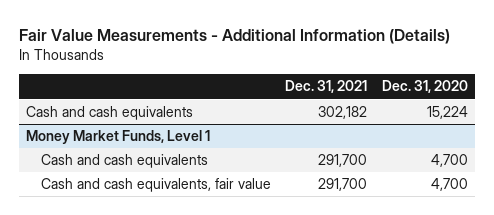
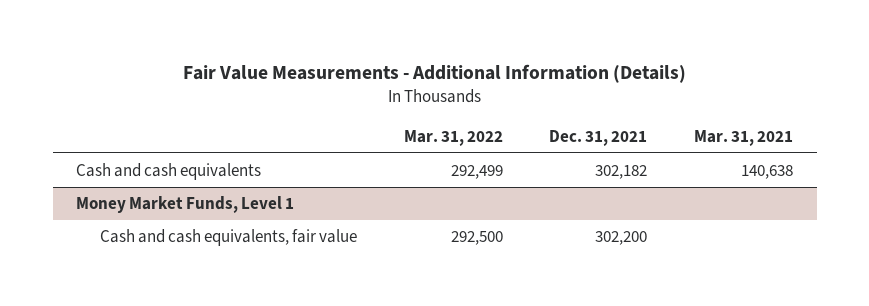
[381,80,468,94] Dec. 31, 2020 -> none
none -> [403,129,503,146] Mar. 31, 2022
none -> [694,129,794,146] Mar. 31, 2021
[41,154,209,169] Cash and cash equivalents -> none
[318,178,368,192] 291,700 -> [595,231,648,246] 302,200

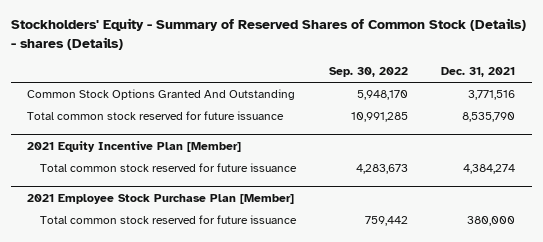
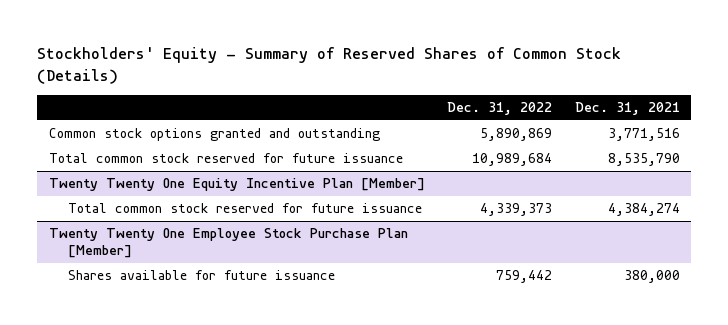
[10,18,526,50] Stockholders' Equity - Summary of Reserved Shares of Common Stock (Details) - shares (Details) -> [37,47,622,84] Stockholders' Equity - Summary of Reserved Shares of Common Stock (Details)
[329,67,409,78] Sep. 30, 2022 -> none
none -> [447,102,553,116] Dec. 31, 2022
[27,89,296,101] Common Stock Options Granted And Outstanding -> [48,128,380,142] Common stock options granted and outstanding
[27,141,242,153] 2021 Equity Incentive Plan [Member] -> [48,178,425,192] Twenty Twenty One Equity Incentive Plan [Member]
[39,215,297,225] Total common stock reserved for future issuance -> none
[27,194,295,205] 2021 Employee Stock Purchase Plan [Member] -> [48,228,408,259] Twenty Twenty One Employee Stock Purchase Plan [Member]
none -> [67,270,335,281] Shares available for future issuance

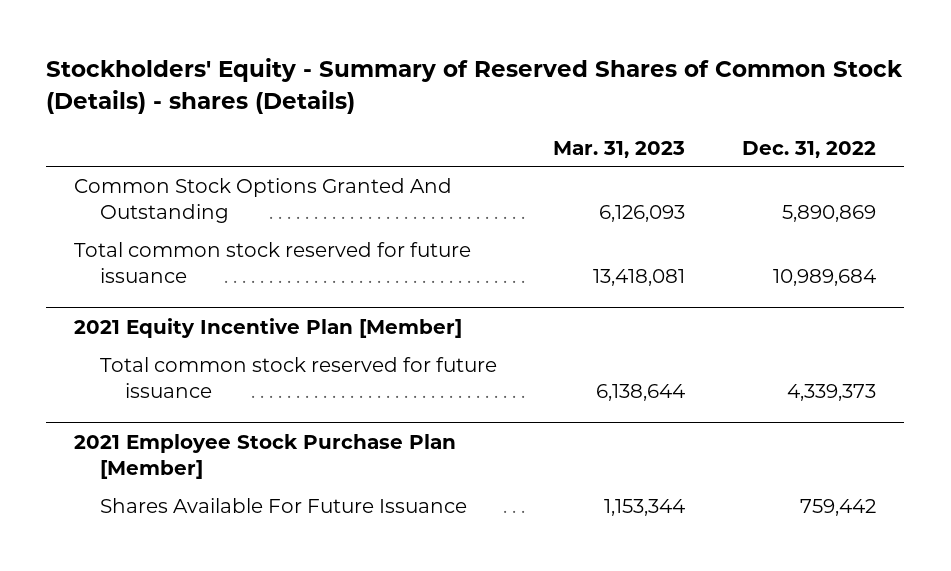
[37,47,622,84] Stockholders' Equity - Summary of Reserved Shares of Common Stock (Details) -> [46,58,904,114] Stockholders' Equity - Summary of Reserved Shares of Common Stock (Details) - shares (Details)
[574,102,680,116] Dec. 31, 2021 -> none
none -> [553,140,686,158] Mar. 31, 2023
[48,128,380,142] Common stock options granted and outstanding -> [74,177,453,223] Common Stock Options Granted And Outstanding
[48,178,425,192] Twenty Twenty One Equity Incentive Plan [Member] -> [74,317,463,338] 2021 Equity Incentive Plan [Member]
[48,228,408,259] Twenty Twenty One Employee Stock Purchase Plan [Member] -> [74,433,457,479] 2021 Employee Stock Purchase Plan [Member]
[67,270,335,281] Shares available for future issuance -> [99,497,467,513] Shares Available For Future Issuance

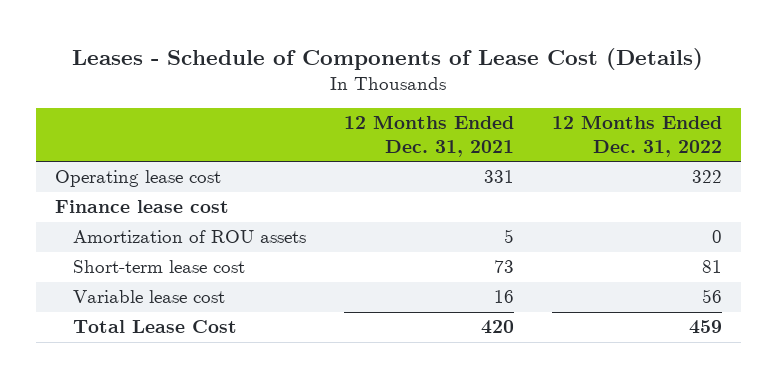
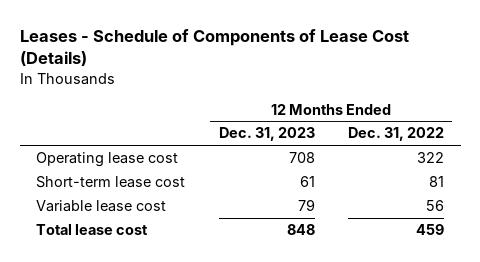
[344,115,515,157] 12 Months Ended Dec. 31, 2021 -> none
none -> [218,127,315,142] Dec. 31, 2023
[54,200,229,214] Finance lease cost -> none
[73,230,307,244] Amortization of ROU assets -> none
[73,320,238,334] Total Lease Cost -> [36,224,149,236] Total lease cost

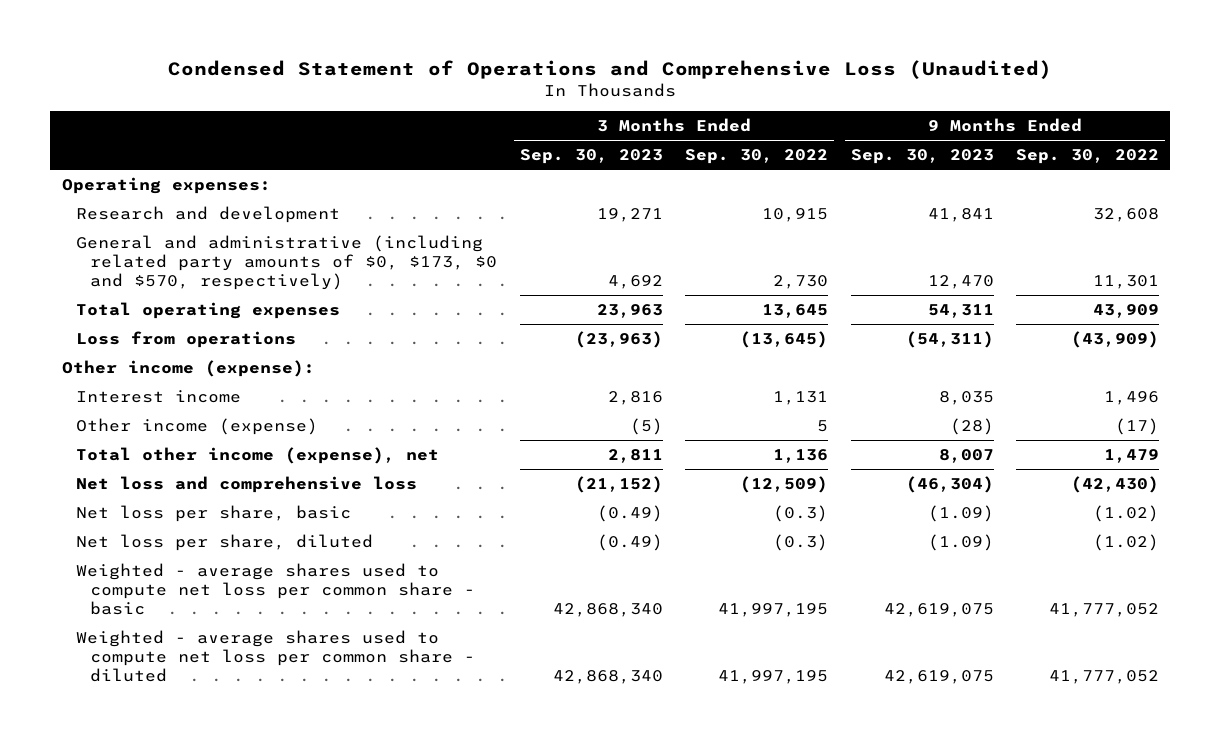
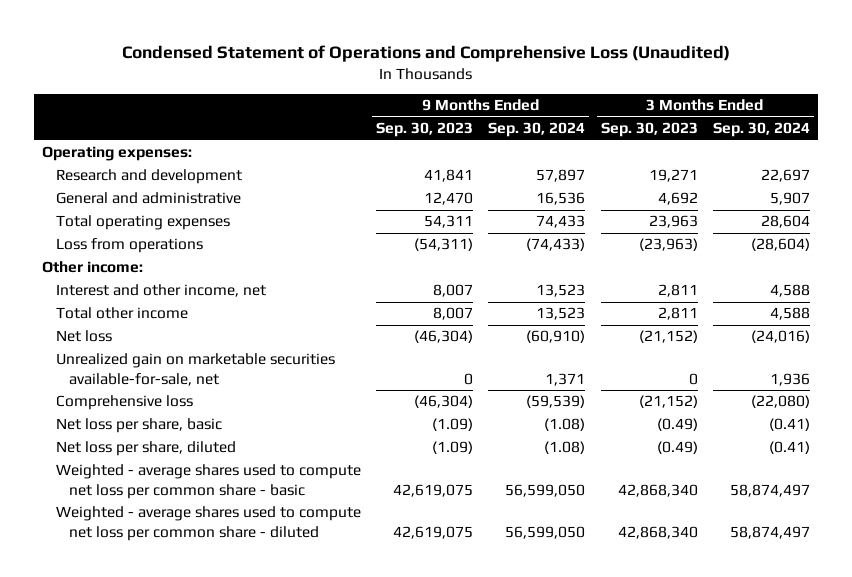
[685,148,829,164] Sep. 30, 2022 -> none
[1015,148,1159,164] Sep. 30, 2022 -> none
none -> [488,122,586,138] Sep. 30, 2024
none -> [713,122,811,138] Sep. 30, 2024
[75,234,498,291] General and administrative (including related party amounts of $0, $173, $0 and $570, respectively) -> [55,192,241,205] General and administrative
[75,389,241,403] Interest income -> none
[75,417,318,435] Other income (expense) -> none
[61,359,315,377] Other income (expense): -> [41,261,143,274] Other income:
none -> [55,284,266,298] Interest and other income, net
[75,446,439,464] Total other income (expense), net -> [55,307,188,320] Total other income
[75,475,417,493] Net loss and comprehensive loss -> [55,330,112,343] Net loss
none -> [55,353,335,386] Unrealized gain on marketable securities available-for-sale, net
none -> [55,395,193,411] Comprehensive loss

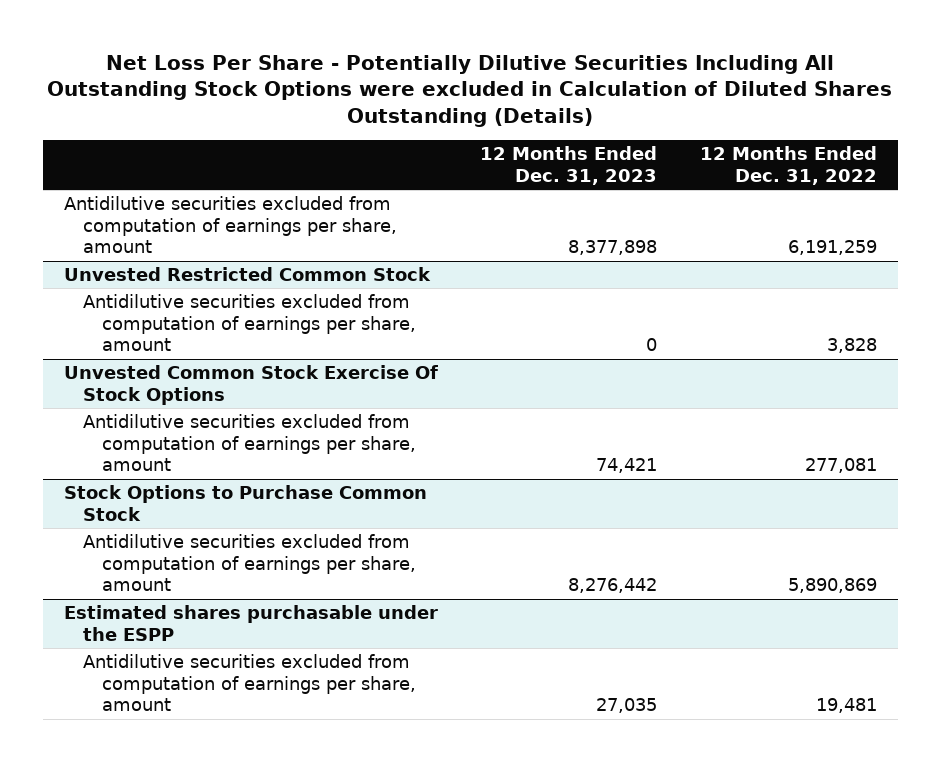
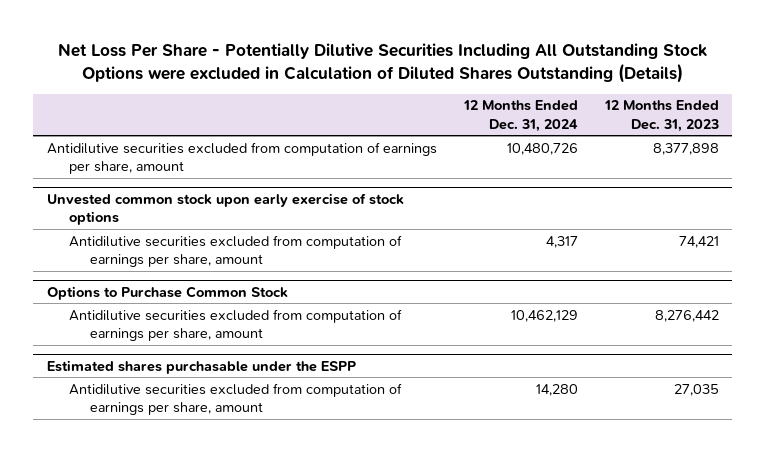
[699,146,877,186] 12 Months Ended Dec. 31, 2022 -> none
none -> [462,100,578,132] 12 Months Ended Dec. 31, 2024
[63,266,431,281] Unvested Restricted Common Stock -> none
[83,293,417,352] Antidilutive securities excluded from computation of earnings per share, amount -> none
[63,364,438,405] Unvested Common Stock Exercise Of Stock Options -> [46,192,404,226] Unvested common stock upon early exercise of stock options
[63,484,427,521] Stock Options to Purchase Common Stock -> [46,285,288,300] Options to Purchase Common Stock

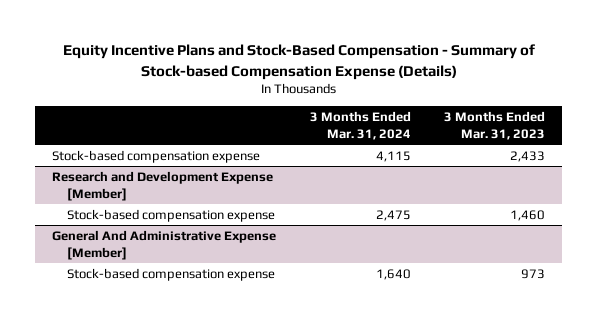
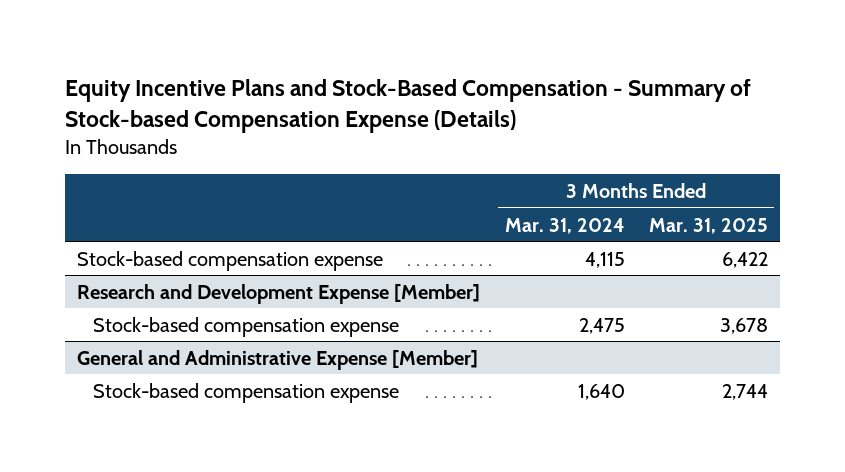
[444,110,546,140] 3 Months Ended Mar. 31, 2023 -> none
none -> [648,217,768,234] Mar. 31, 2025
[51,229,276,260] General And Administrative Expense [Member] -> [77,349,479,370] General and Administrative Expense [Member]

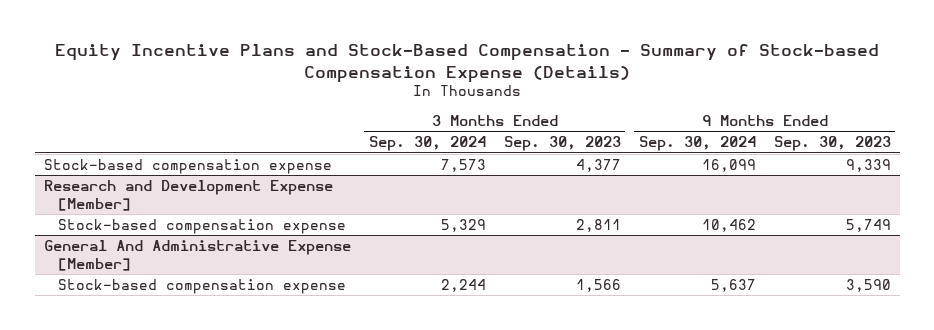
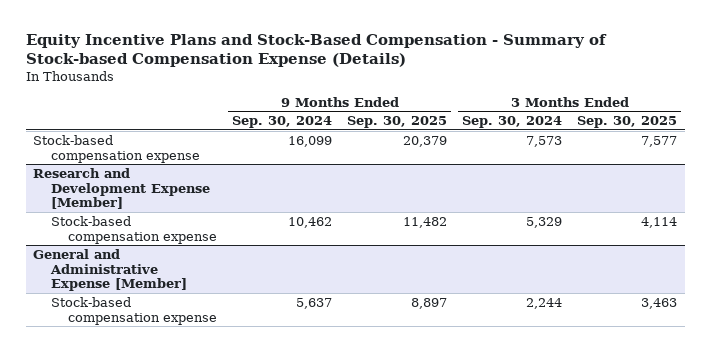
[503,136,621,152] Sep. 30, 2023 -> none
[773,136,891,152] Sep. 30, 2023 -> none
none -> [347,116,448,129] Sep. 30, 2025
none -> [577,116,678,129] Sep. 30, 2025
[43,239,351,271] General And Administrative Expense [Member] -> [33,248,187,292] General and Administrative Expense [Member]

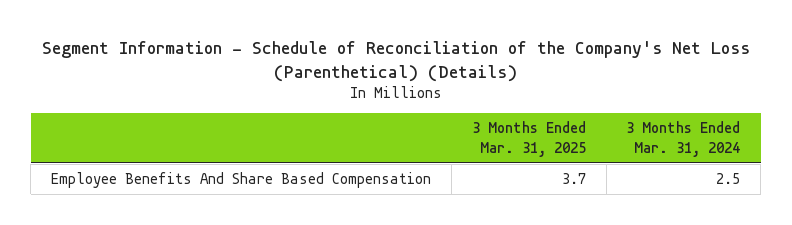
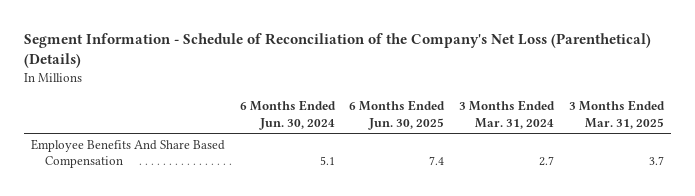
none -> [239,100,336,130] 6 Months Ended Jun. 30, 2024
none -> [349,100,446,130] 6 Months Ended Jun. 30, 2025
[716,173,741,185] 2.5 -> [539,156,555,167] 2.7

